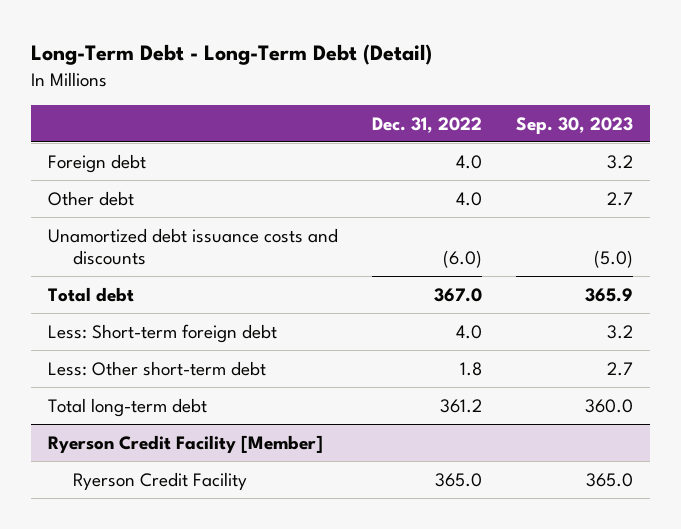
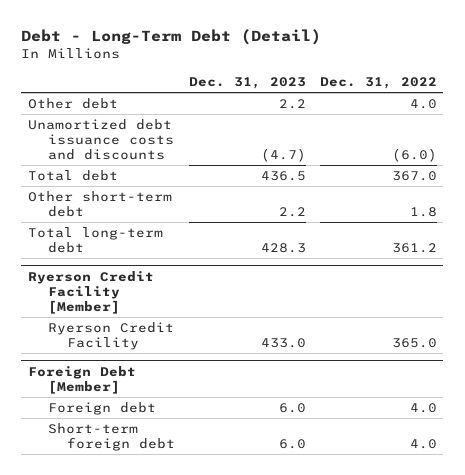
[30,44,432,66] Long-Term Debt - Long-Term Debt (Detail) -> [21,29,322,46] Debt - Long-Term Debt (Detail)
[515,116,633,134] Sep. 30, 2023 -> none
none -> [188,77,306,90] Dec. 31, 2023
[47,153,146,173] Foreign debt -> none
[47,323,277,343] Less: Short-term foreign debt -> none
[47,360,266,376] Less: Other short-term debt -> [28,191,173,218] Other short-term debt
none -> [28,365,137,394] Foreign Debt [Member]
none -> [47,402,156,416] Foreign debt
none -> [47,423,176,452] Short-term foreign debt

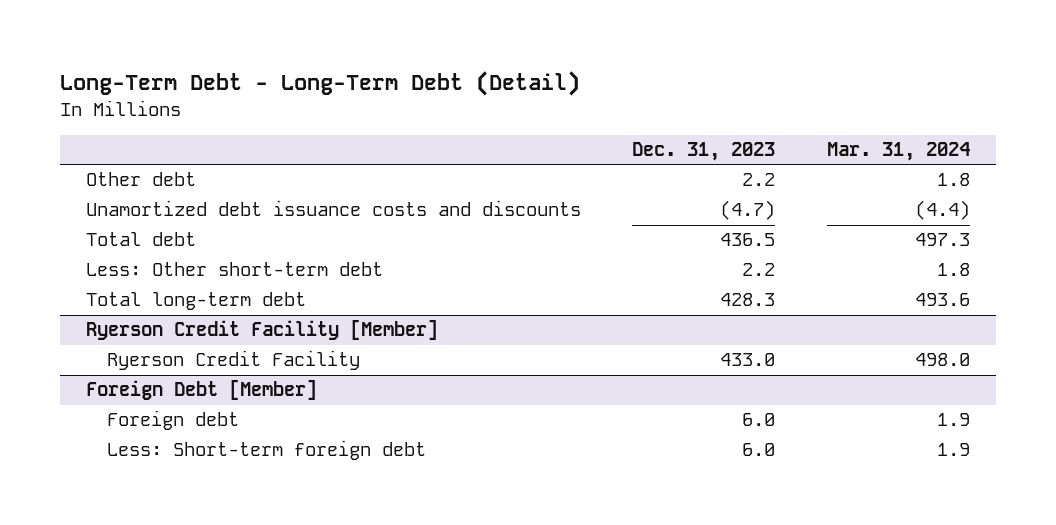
[21,29,322,46] Debt - Long-Term Debt (Detail) -> [60,70,581,96] Long-Term Debt - Long-Term Debt (Detail)
[319,77,437,90] Dec. 31, 2022 -> none
none -> [826,142,970,162] Mar. 31, 2024
[28,191,173,218] Other short-term debt -> [85,262,383,277] Less: Other short-term debt
[47,423,176,452] Short-term foreign debt -> [107,440,427,461] Less: Short-term foreign debt

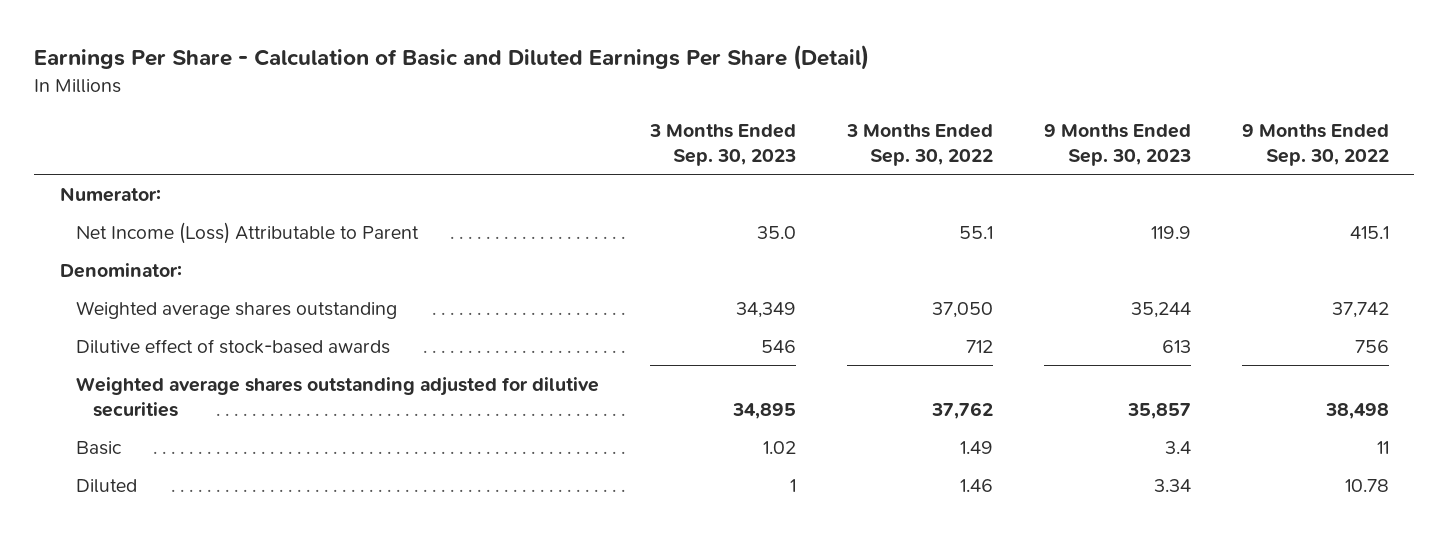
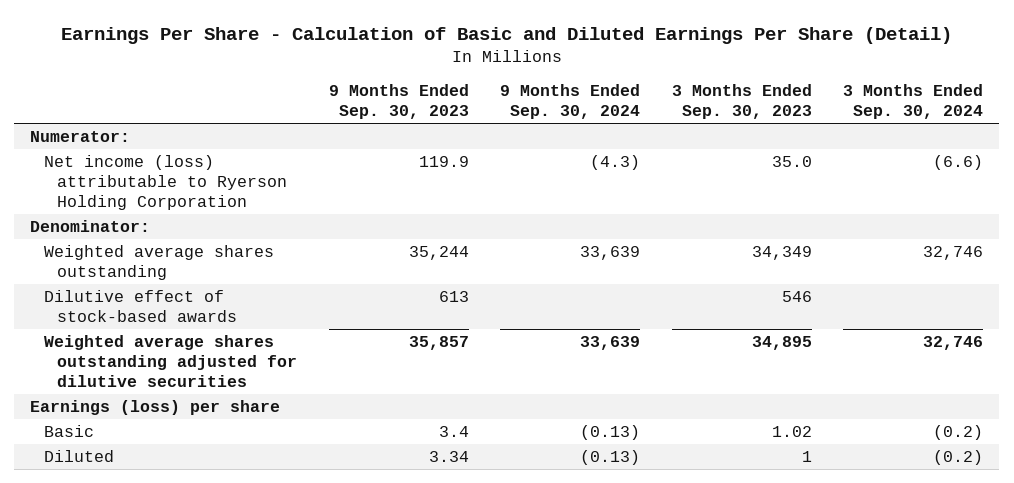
[846,123,994,167] 3 Months Ended Sep. 30, 2022 -> none
[1241,123,1389,167] 9 Months Ended Sep. 30, 2022 -> none
none -> [500,84,641,119] 9 Months Ended Sep. 30, 2024
none -> [843,84,984,119] 3 Months Ended Sep. 30, 2024
[76,221,420,244] Net Income (Loss) Attributable to Parent -> [43,154,287,210] Net income (loss) attributable to Ryerson Holding Corporation
none -> [30,399,281,415] Earnings (loss) per share

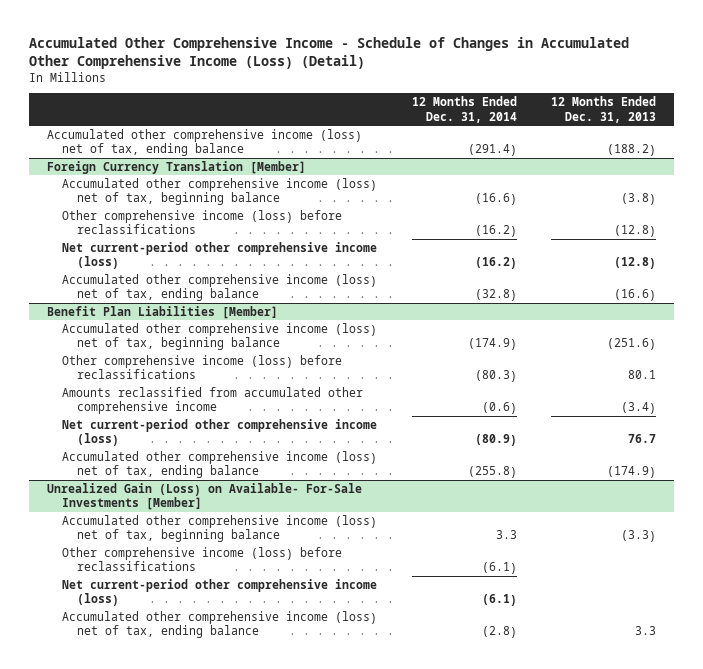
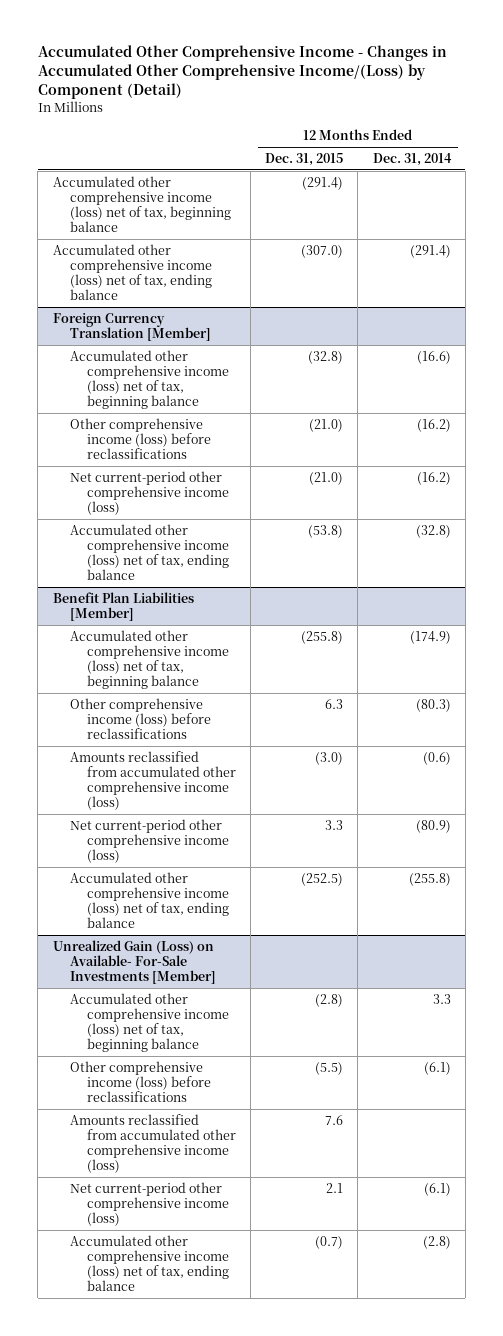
[29,36,630,69] Accumulated Other Comprehensive Income - Schedule of Changes in Accumulated Other Comprehensive Income (Loss) (Detail) -> [37,45,447,100] Accumulated Other Comprehensive Income - Changes in Accumulated Other Comprehensive Income/(Loss) by Component (Detail)
[551,96,657,123] 12 Months Ended Dec. 31, 2013 -> none
none -> [265,153,344,167] Dec. 31, 2015
none -> [52,175,231,233] Accumulated other comprehensive income (loss) net of tax, beginning balance
[61,386,363,415] Amounts reclassified from accumulated other comprehensive income -> [69,750,236,811] Amounts reclassified from accumulated other comprehensive income (loss)
none -> [69,1113,236,1174] Amounts reclassified from accumulated other comprehensive income (loss)

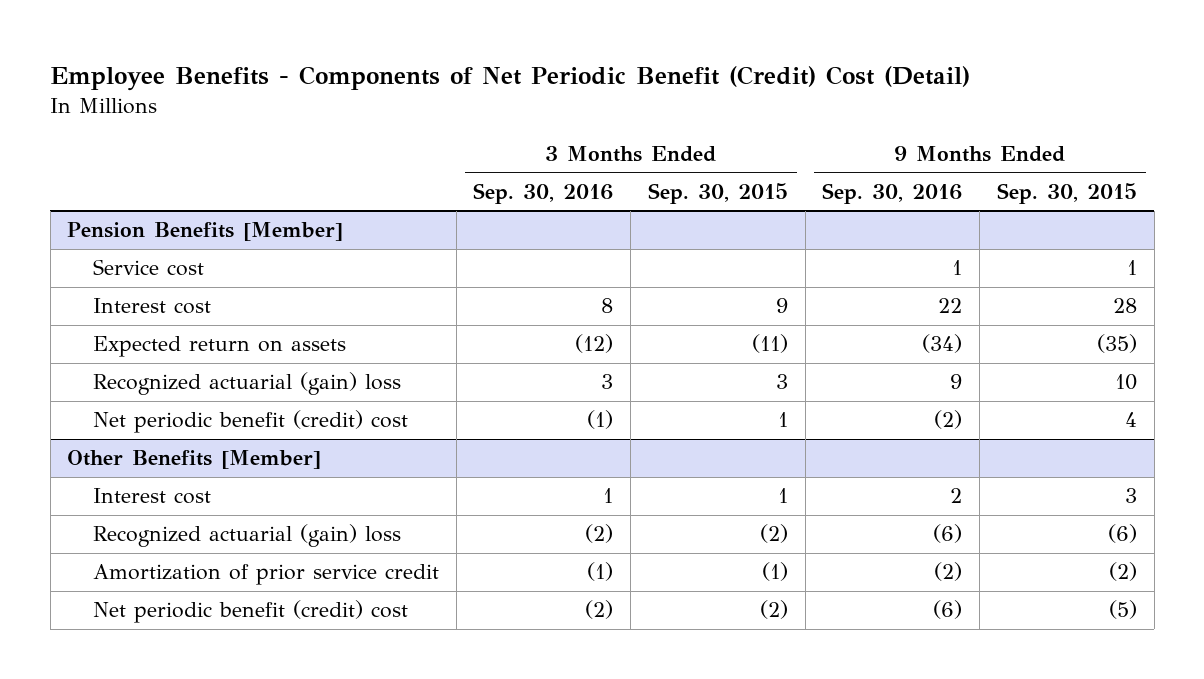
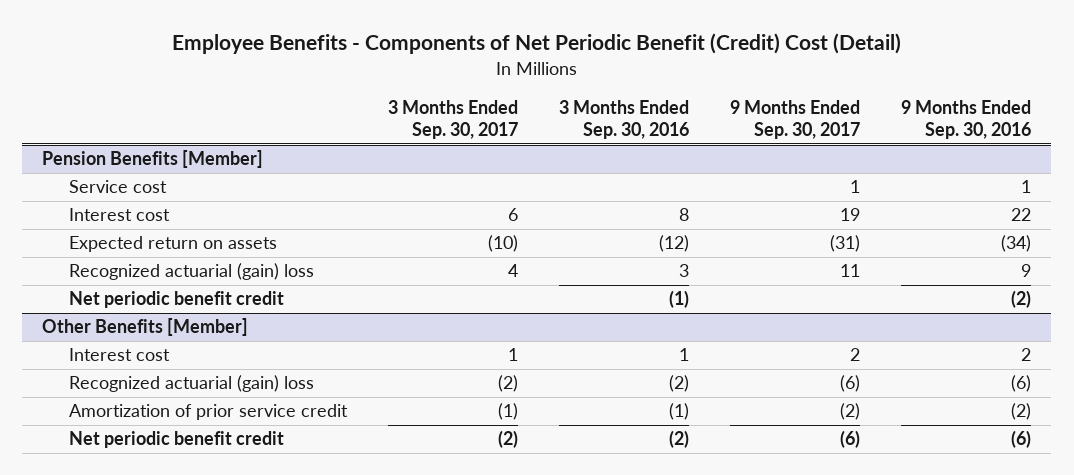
[647,182,788,204] Sep. 30, 2015 -> none
[996,182,1137,204] Sep. 30, 2015 -> none
none -> [388,99,519,140] 3 Months Ended Sep. 30, 2017
none -> [730,99,861,140] 9 Months Ended Sep. 30, 2017
[92,410,408,434] Net periodic benefit (credit) cost -> [69,291,285,309] Net periodic benefit credit
[92,600,408,624] Net periodic benefit (credit) cost -> [69,431,285,449] Net periodic benefit credit

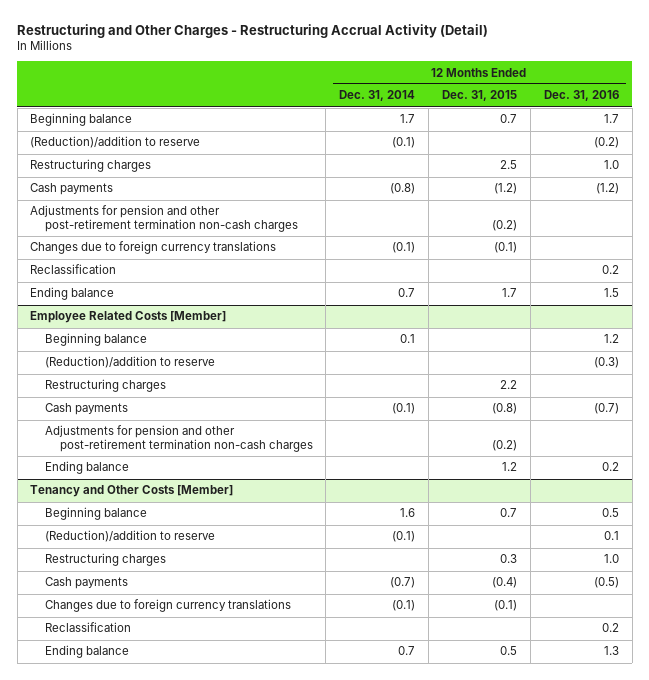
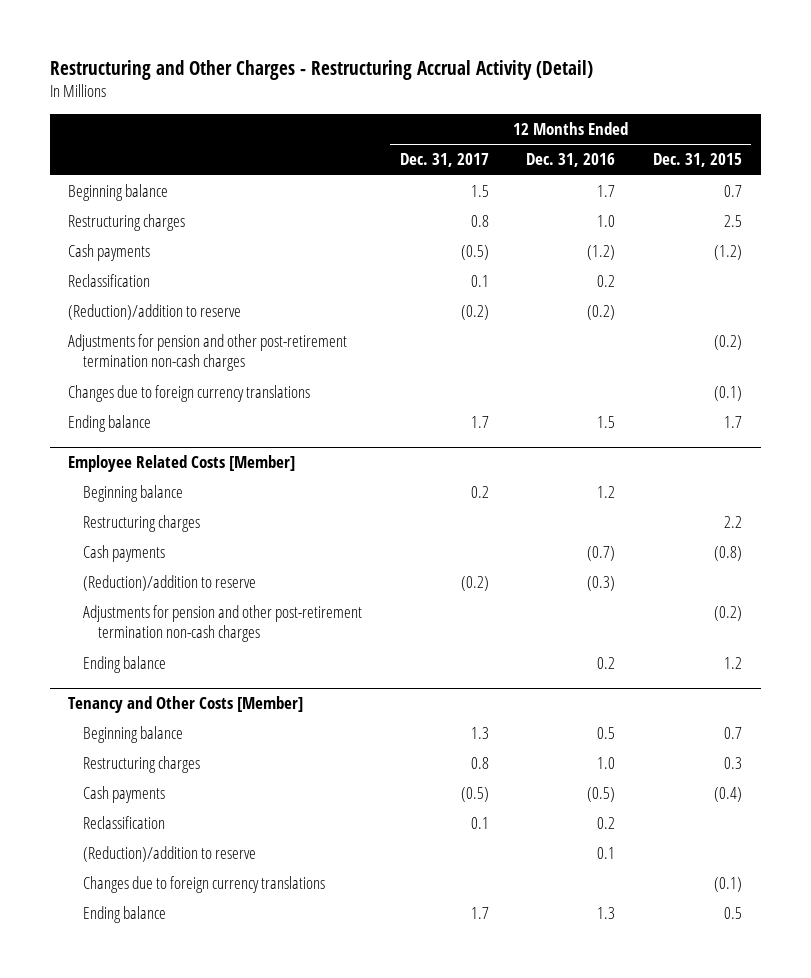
[339,90,416,102] Dec. 31, 2014 -> none
none -> [399,153,489,168] Dec. 31, 2017
[30,264,117,275] Reclassification -> [68,274,151,288] Reclassification
[30,136,201,149] (Reduction)/addition to reserve -> [68,304,242,321] (Reduction)/addition to reserve
[44,356,215,369] (Reduction)/addition to reserve -> [83,575,257,592] (Reduction)/addition to reserve
[44,530,215,543] (Reduction)/addition to reserve -> [83,846,257,863] (Reduction)/addition to reserve
[44,599,291,613] Changes due to foreign currency translations -> [83,876,326,894] Changes due to foreign currency translations

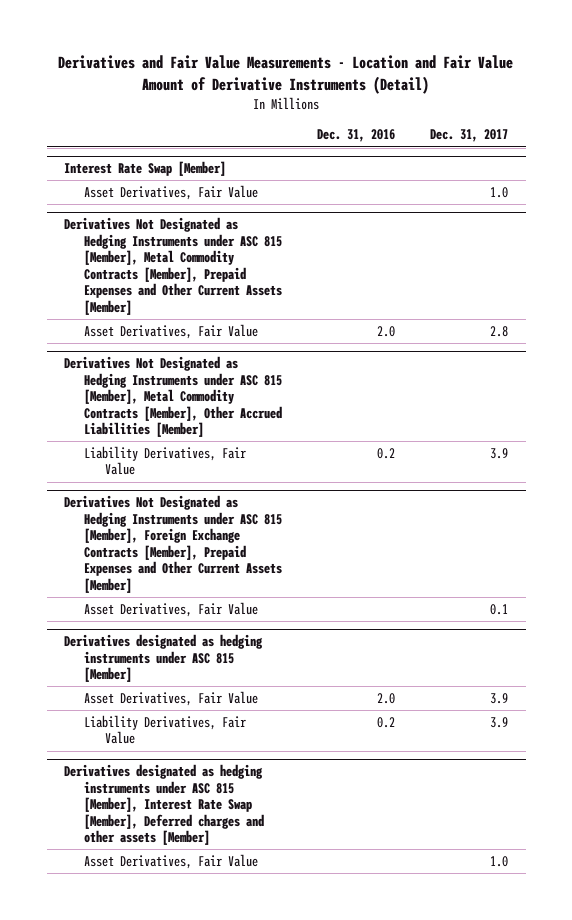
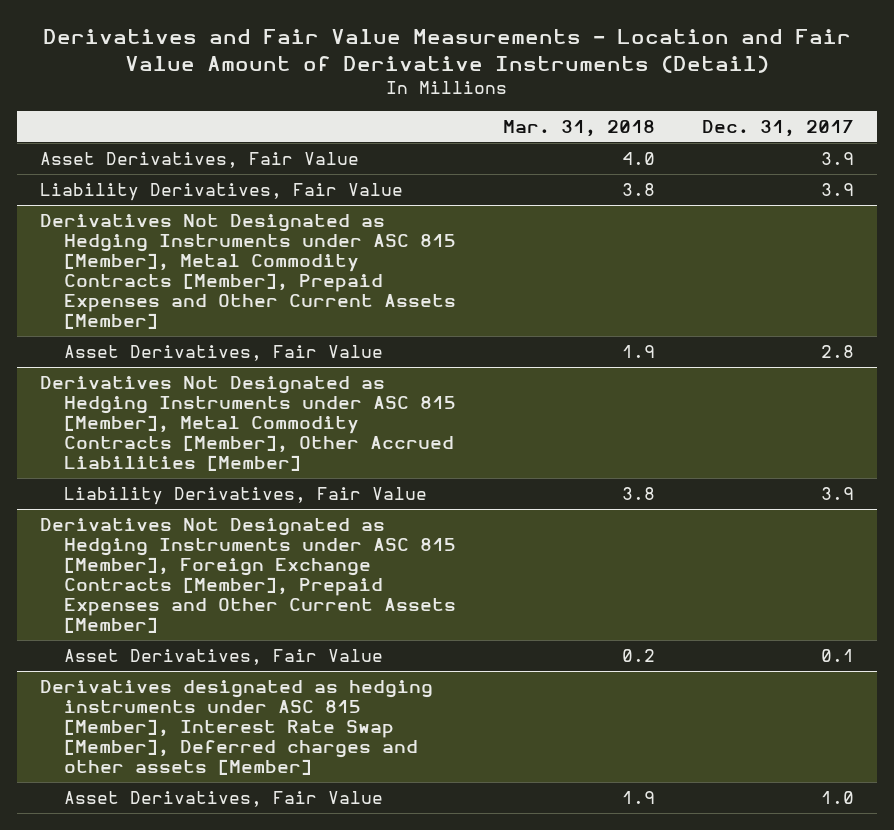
[317,129,396,143] Dec. 31, 2016 -> none
none -> [502,120,655,138] Mar. 31, 2018
[64,161,227,177] Interest Rate Swap [Member] -> none
[490,186,509,198] 1.0 -> [820,151,854,165] 3.9
none -> [40,182,404,201] Liability Derivatives, Fair Value
[64,634,264,683] Derivatives designated as hedging instruments under ASC 815 [Member] -> none
[84,690,259,706] Asset Derivatives, Fair Value -> none
[84,714,247,745] Liability Derivatives, Fair Value -> none

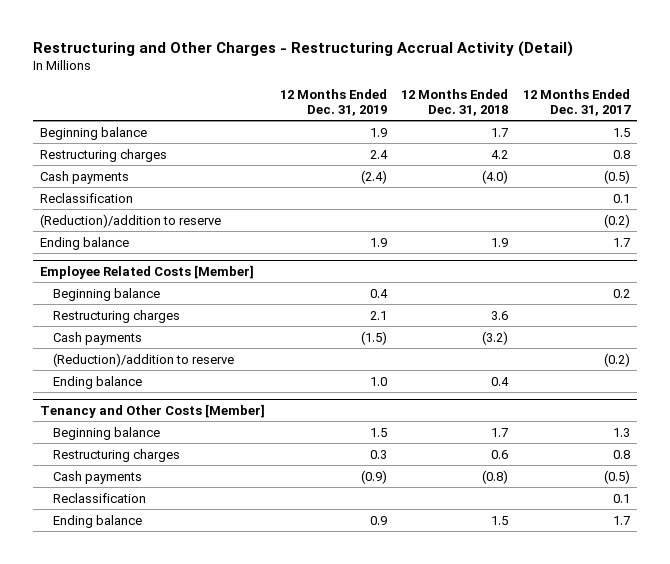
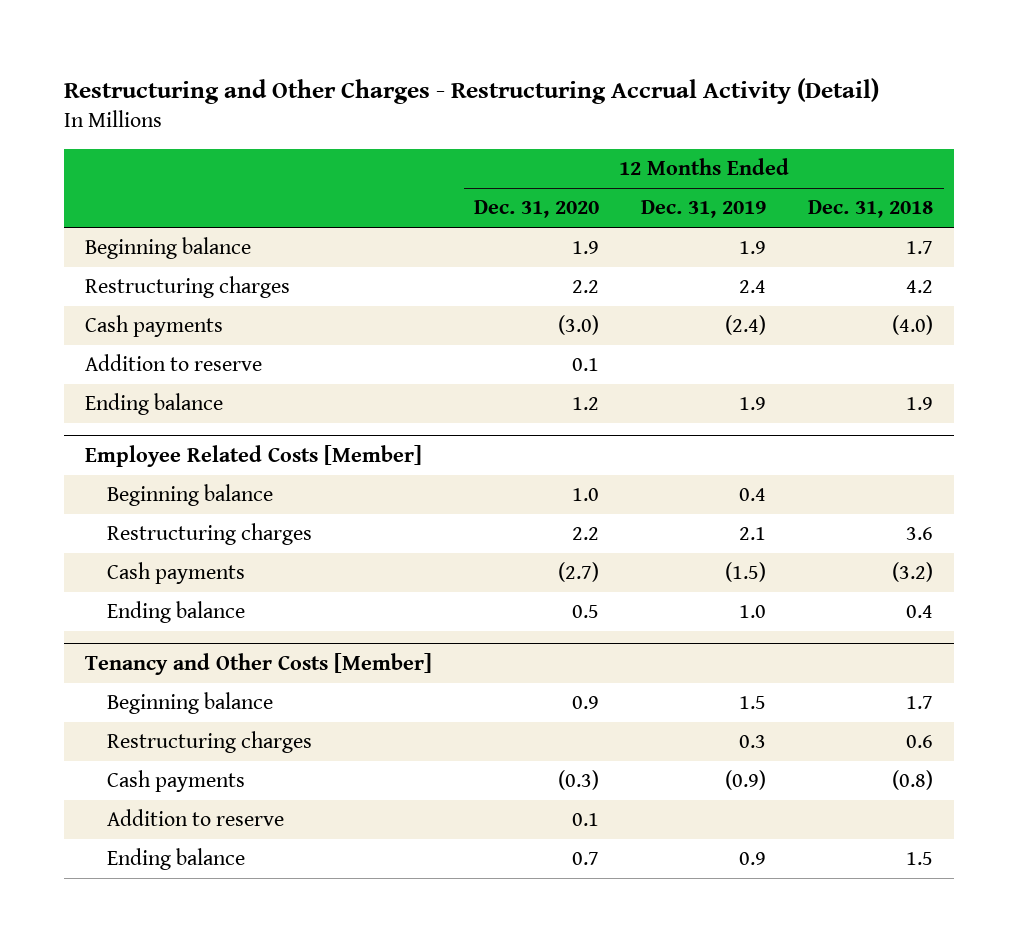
[522,88,631,116] 12 Months Ended Dec. 31, 2017 -> none
none -> [474,200,600,219] Dec. 31, 2020
[40,192,134,203] Reclassification -> none
[40,213,222,228] (Reduction)/addition to reserve -> [85,354,263,372] Addition to reserve
[53,352,235,367] (Reduction)/addition to reserve -> none
[53,492,147,503] Reclassification -> none
none -> [107,809,285,827] Addition to reserve

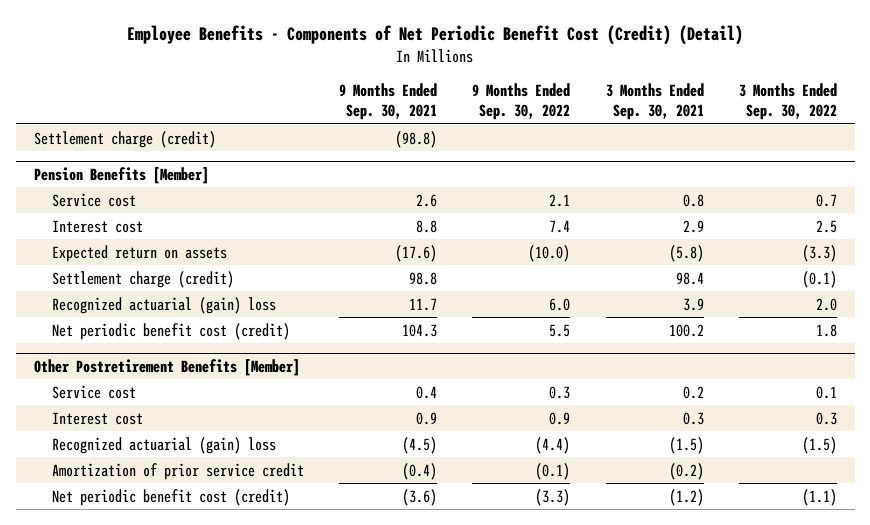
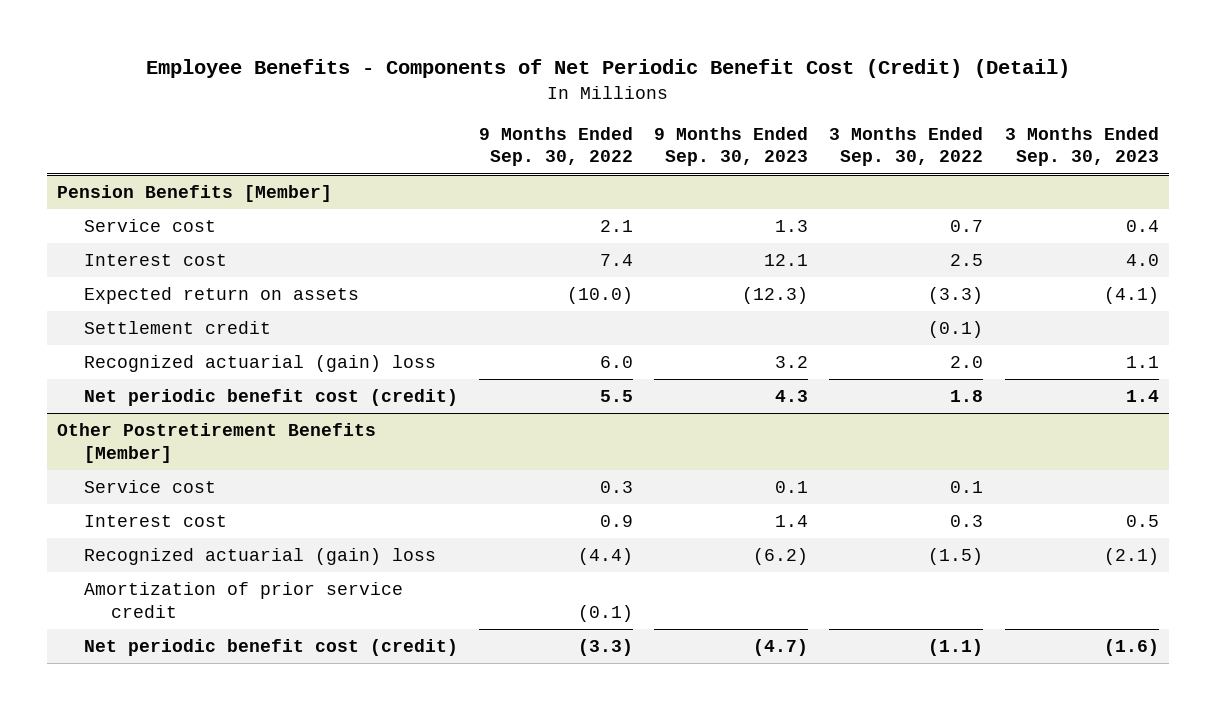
[339,83,438,121] 9 Months Ended Sep. 30, 2021 -> none
[605,83,704,121] 3 Months Ended Sep. 30, 2021 -> none
none -> [654,126,809,167] 9 Months Ended Sep. 30, 2023
none -> [1004,126,1159,167] 3 Months Ended Sep. 30, 2023
[33,130,216,148] Settlement charge (credit) -> none
[52,270,235,288] Settlement charge (credit) -> [83,321,271,335] Settlement credit

